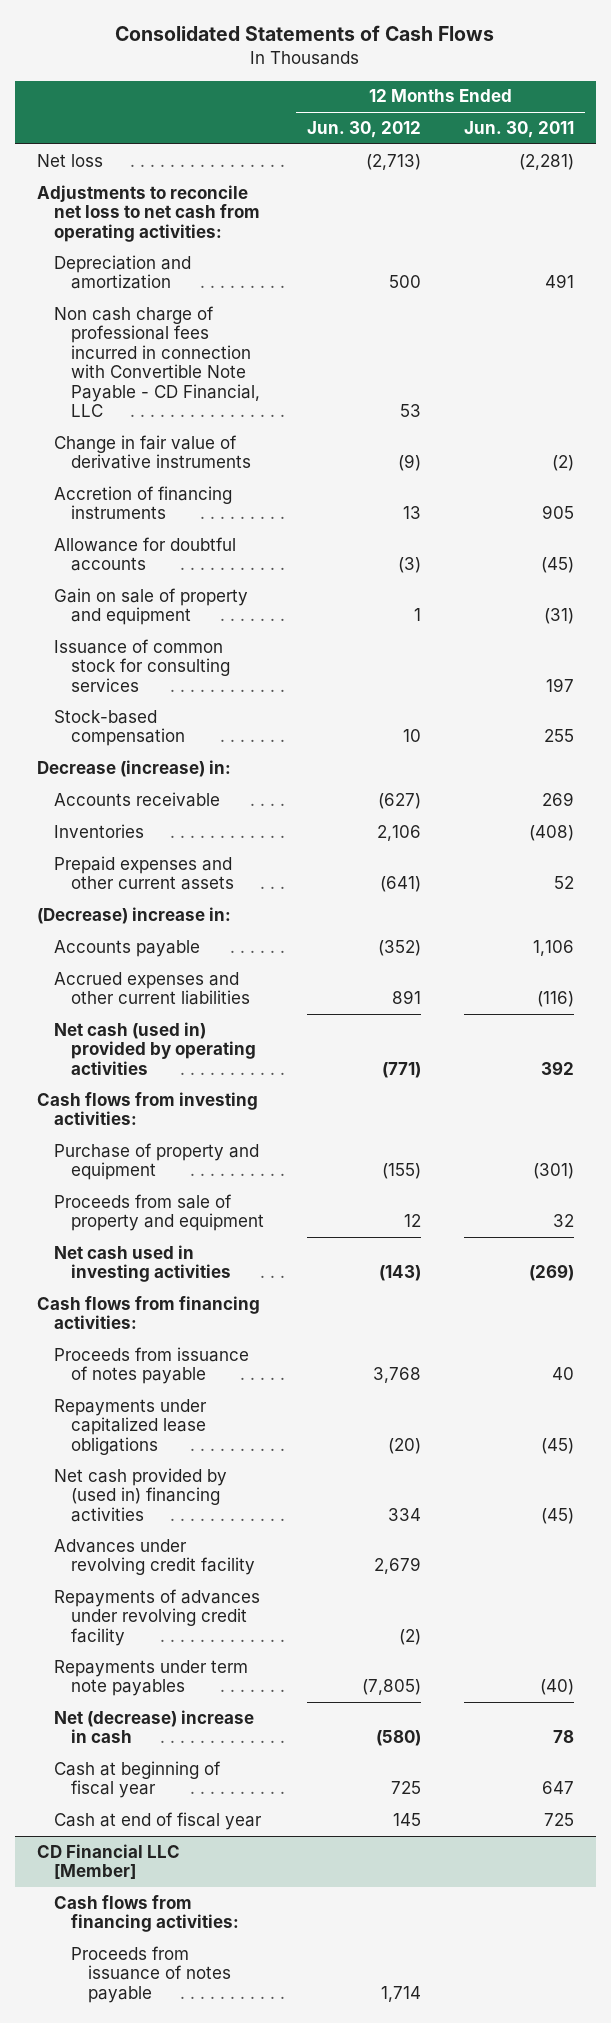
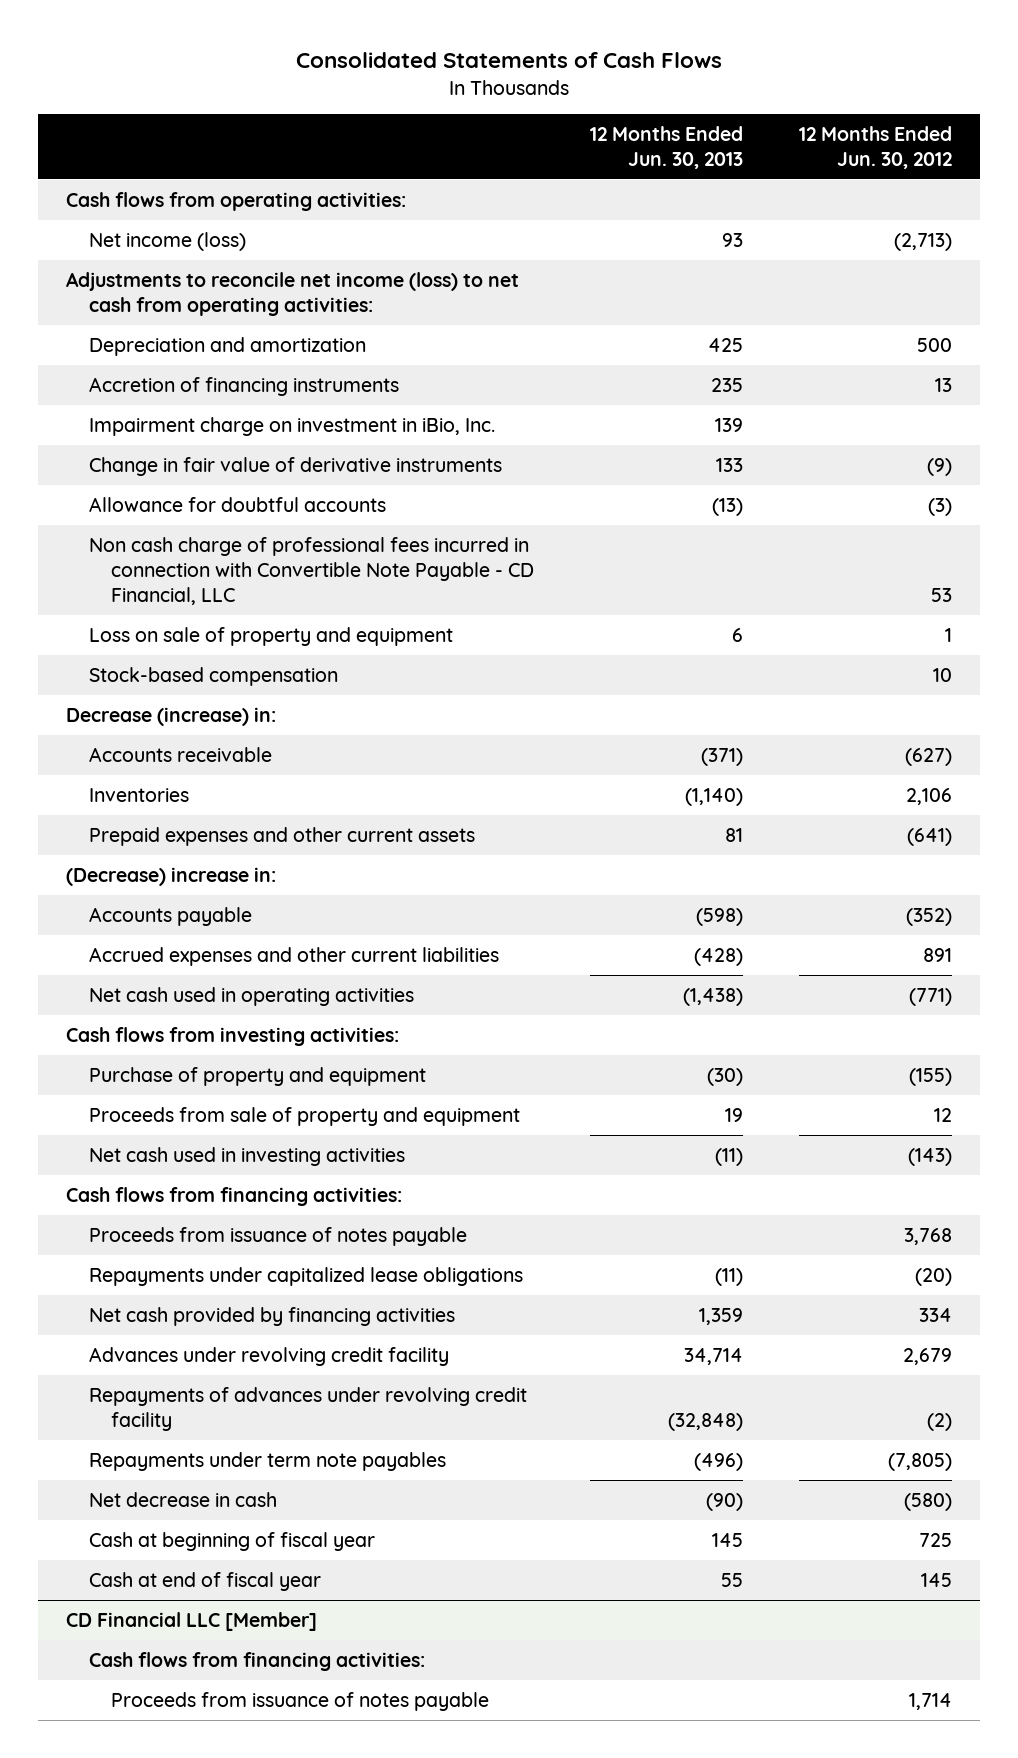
[464,121,575,139] Jun. 30, 2011 -> none
none -> [590,125,744,170] 12 Months Ended Jun. 30, 2013
none -> [65,191,406,211] Cash flows from operating activities:
[36,153,103,167] Net loss -> [88,231,246,251] Net income (loss)
[36,184,260,242] Adjustments to reconcile net loss to net cash from operating activities: -> [65,271,519,316] Adjustments to reconcile net income (loss) to net cash from operating activities:
none -> [88,416,495,436] Impairment charge on investment in iBio, Inc.
[53,434,251,470] Change in fair value of derivative instruments -> [88,456,502,476] Change in fair value of derivative instruments
[53,638,230,692] Issuance of common stock for consulting services -> none
[53,305,260,417] Non cash charge of professional fees incurred in connection with Convertible Note Payable - CD Financial, LLC -> [88,536,535,605] Non cash charge of professional fees incurred in connection with Convertible Note Payable - CD Financial, LLC
[53,587,248,626] Gain on sale of property and equipment -> [88,626,453,646] Loss on sale of property and equipment
[53,1021,256,1075] Net cash (used in) provided by operating activities -> [88,986,414,1006] Net cash used in operating activities
[53,1467,227,1522] Net cash provided by (used in) financing activities -> [88,1306,455,1326] Net cash provided by financing activities
[53,1709,254,1744] Net (decrease) increase in cash -> [88,1491,277,1507] Net decrease in cash

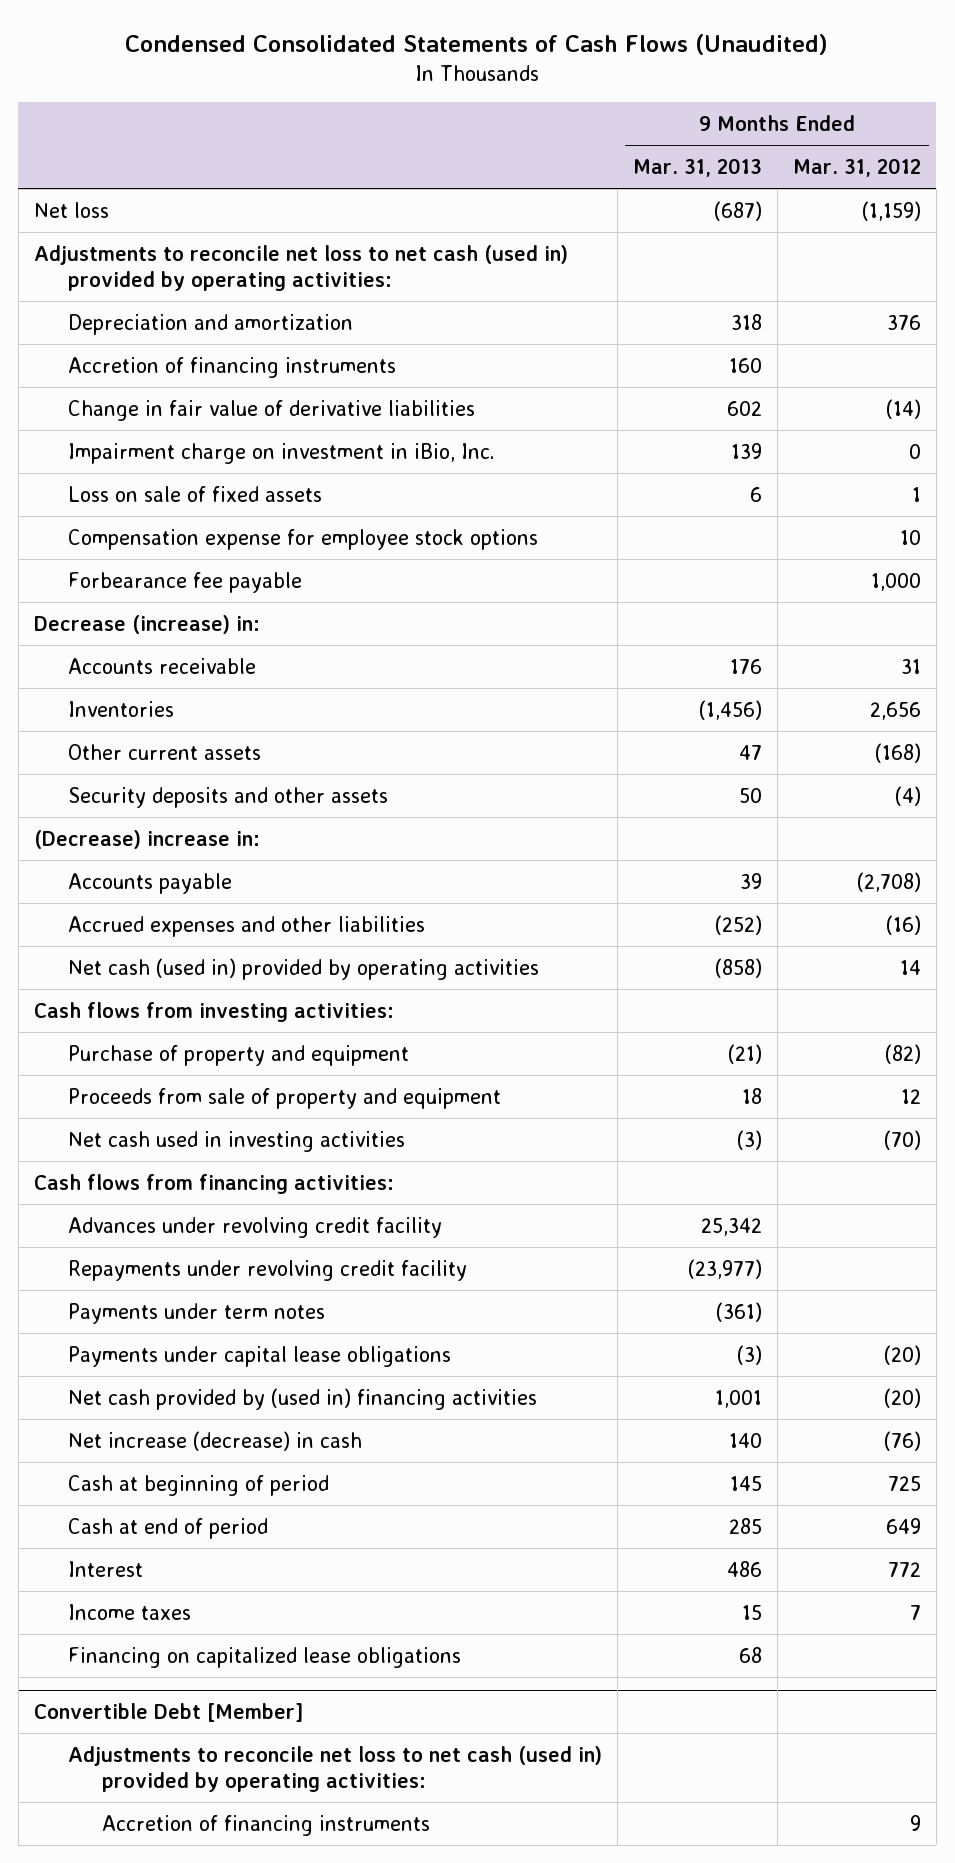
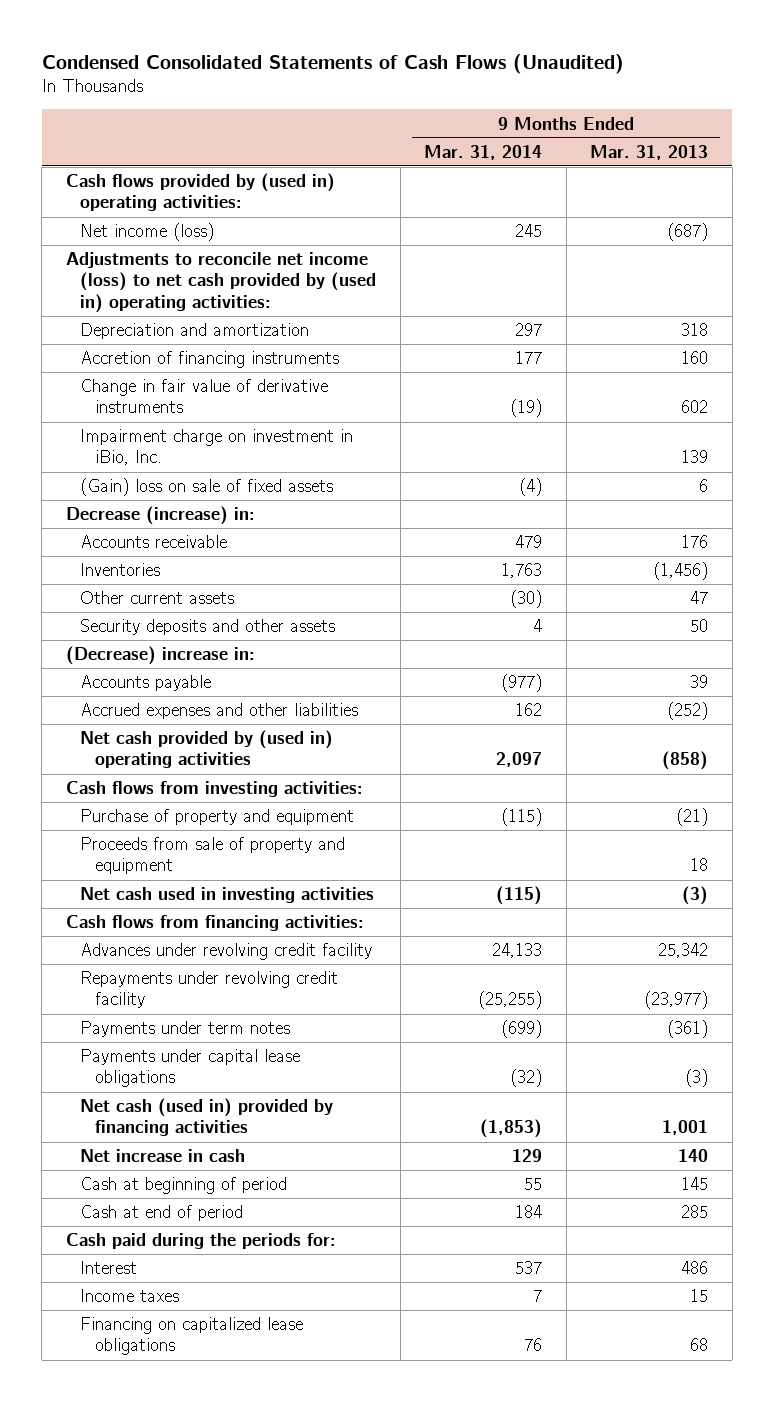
[792,158,921,178] Mar. 31, 2012 -> none
none -> [424,144,543,160] Mar. 31, 2014
none -> [65,173,335,212] Cash flows provided by (used in) operating activities:
[33,201,109,218] Net loss -> [80,223,215,242] Net income (loss)
[33,244,568,292] Adjustments to reconcile net loss to net cash (used in) provided by operating activities: -> [65,252,377,313] Adjustments to reconcile net income (loss) to net cash provided by (used in) operating activities:
[67,399,475,421] Change in fair value of derivative liabilities -> [80,379,329,414] Change in fair value of derivative instruments
[67,528,538,550] Compensation expense for employee stock options -> none
[67,571,302,593] Forbearance fee payable -> none
[67,485,322,502] Loss on sale of fixed assets -> [80,478,334,497] (Gain) loss on sale of fixed assets
[67,957,539,980] Net cash (used in) provided by operating activities -> [80,730,334,769] Net cash provided by (used in) operating activities
[67,1387,537,1410] Net cash provided by (used in) financing activities -> [80,1098,334,1137] Net cash (used in) provided by financing activities
[67,1430,362,1451] Net increase (decrease) in cash -> [80,1149,246,1163] Net increase in cash
none -> [65,1233,336,1250] Cash paid during the periods for:
[33,1702,303,1722] Convertible Debt [Member] -> none
[67,1745,602,1793] Adjustments to reconcile net loss to net cash (used in) provided by operating activities: -> none
[102,1814,431,1836] Accretion of financing instruments -> none

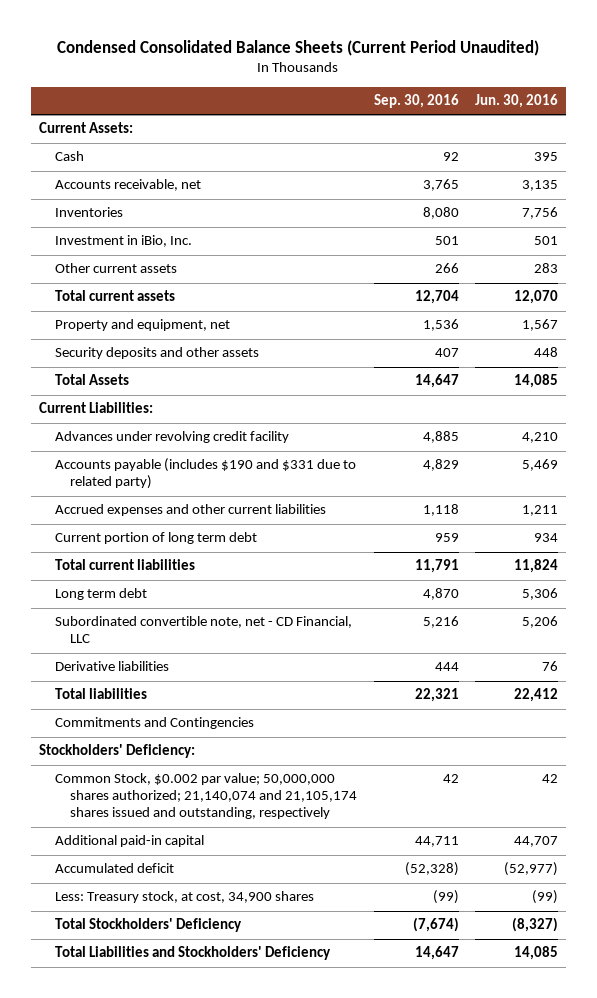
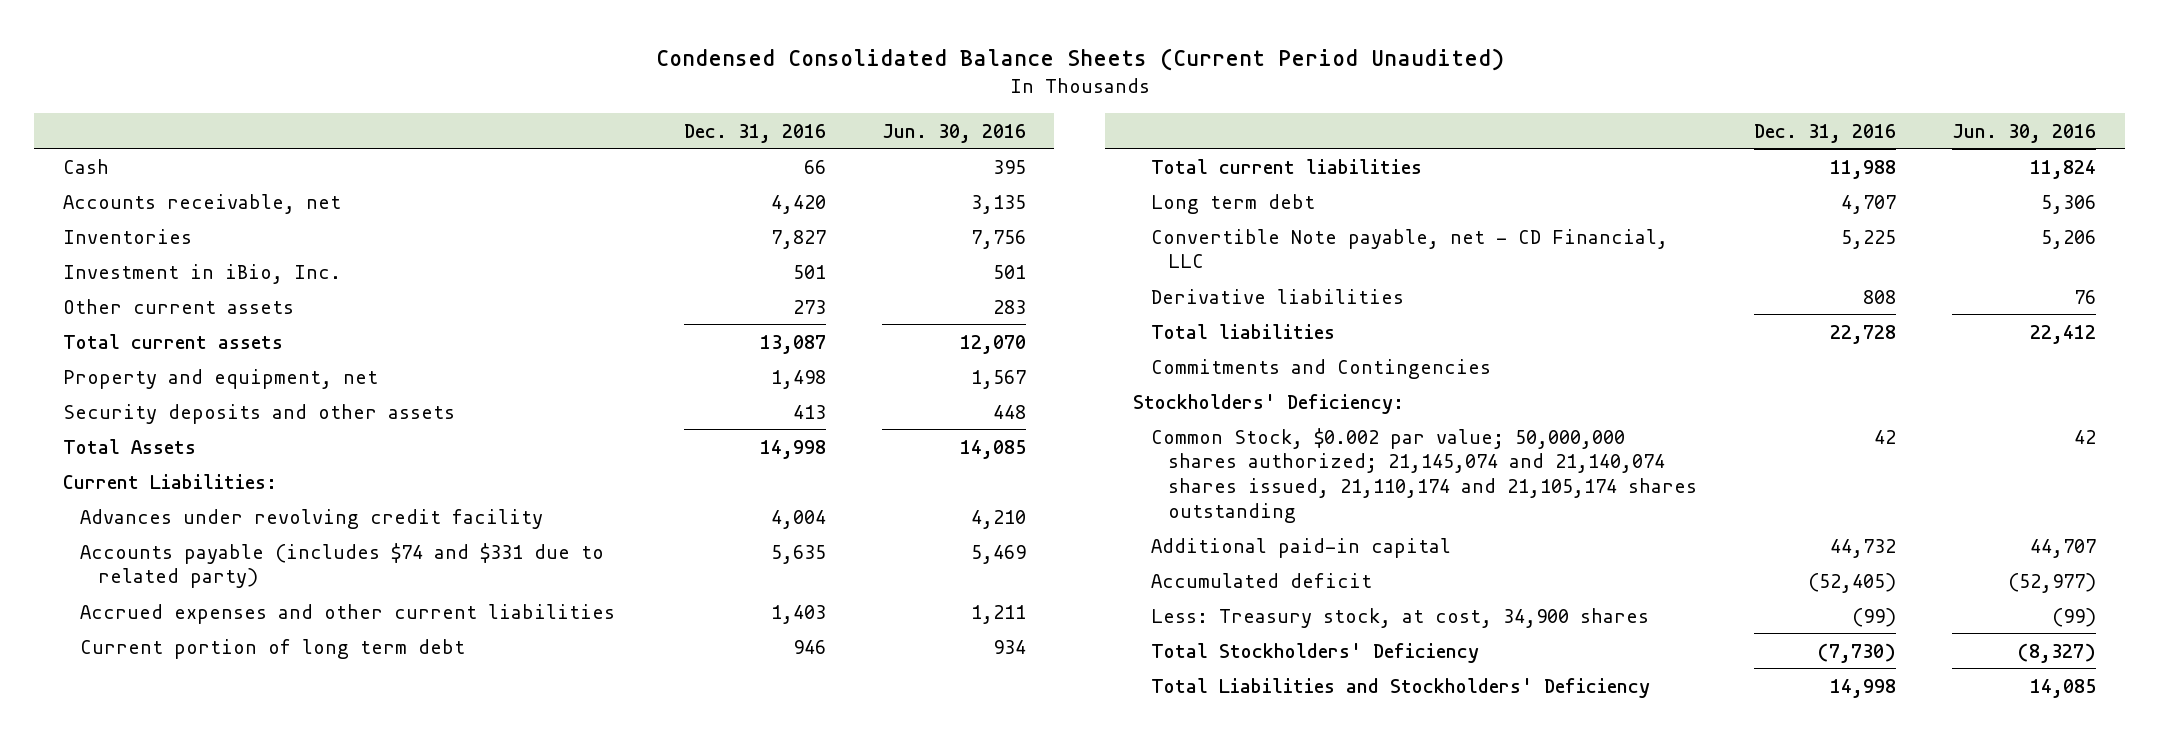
[373,94,459,109] Sep. 30, 2016 -> none
none -> [683,123,826,143] Dec. 31, 2016
[39,122,134,134] Current Assets: -> none
[54,458,356,490] Accounts payable (includes $190 and $331 due to related party) -> [80,542,605,589] Accounts payable (includes $74 and $331 due to related party)
[54,616,352,644] Subordinated convertible note, net - CD Financial, LLC -> [1150,228,1668,269] Convertible Note payable, net - CD Financial, LLC
[54,773,358,820] Common Stock, $0.002 par value; 50,000,000 shares authorized; 21,140,074 and 21,105,174 shares issued and outstanding, respectively -> [1150,427,1698,523] Common Stock, $0.002 par value; 50,000,000 shares authorized; 21,145,074 and 21,140,074 shares issued, 21,110,174 and 21,105,174 shares outstanding

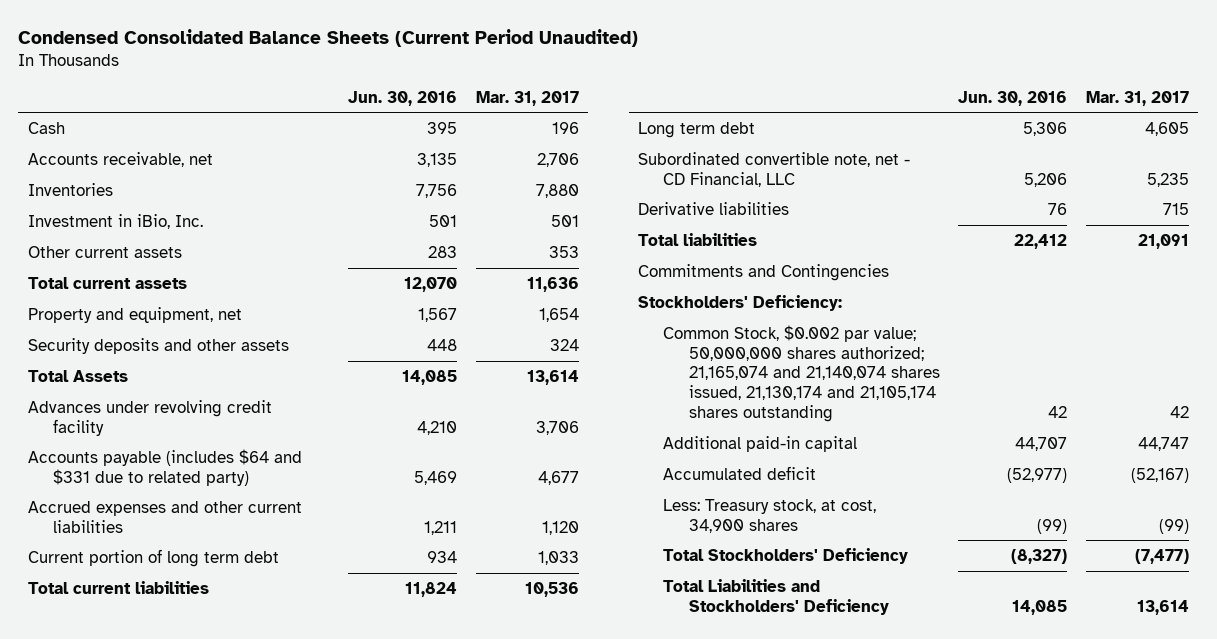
[683,123,826,143] Dec. 31, 2016 -> none
none -> [475,90,579,106] Mar. 31, 2017
[62,473,277,489] Current Liabilities: -> none
[80,542,605,589] Accounts payable (includes $74 and $331 due to related party) -> [27,448,302,486] Accounts payable (includes $64 and $331 due to related party)
[1150,228,1668,269] Convertible Note payable, net - CD Financial, LLC -> [637,151,910,187] Subordinated convertible note, net - CD Financial, LLC
[1150,427,1698,523] Common Stock, $0.002 par value; 50,000,000 shares authorized; 21,145,074 and 21,140,074 shares issued, 21,110,174 and 21,105,174 shares outstanding -> [663,324,940,422] Common Stock, $0.002 par value; 50,000,000 shares authorized; 21,165,074 and 21,140,074 shares issued, 21,130,174 and 21,105,174 shares outstanding

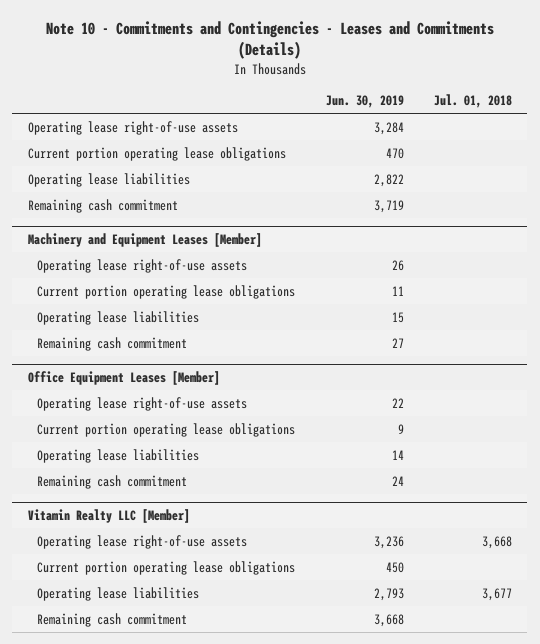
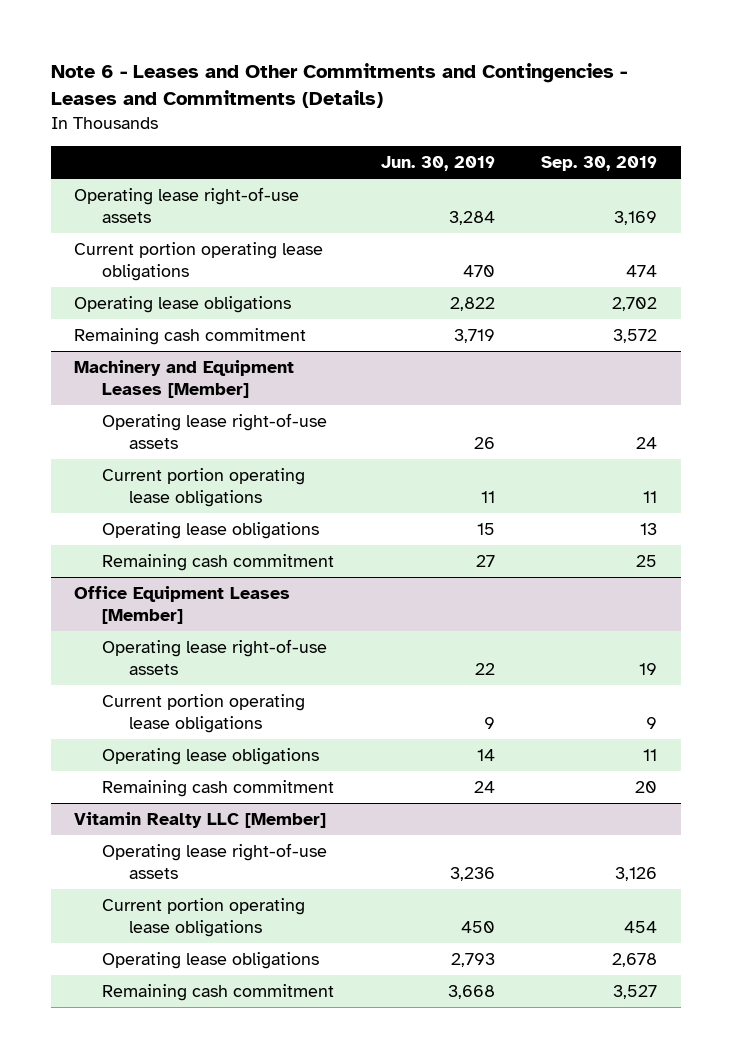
[45,20,494,59] Note 10 - Commitments and Contingencies - Leases and Commitments (Details) -> [51,63,628,109] Note 6 - Leases and Other Commitments and Contingencies - Leases and Commitments (Details)
[434,94,513,109] Jul. 01, 2018 -> none
none -> [541,156,658,172] Sep. 30, 2019
[27,172,190,187] Operating lease liabilities -> [74,295,292,313] Operating lease obligations
[37,310,200,325] Operating lease liabilities -> [101,521,319,539] Operating lease obligations
[37,448,200,463] Operating lease liabilities -> [101,747,319,765] Operating lease obligations
[37,586,200,601] Operating lease liabilities -> [101,951,319,969] Operating lease obligations

